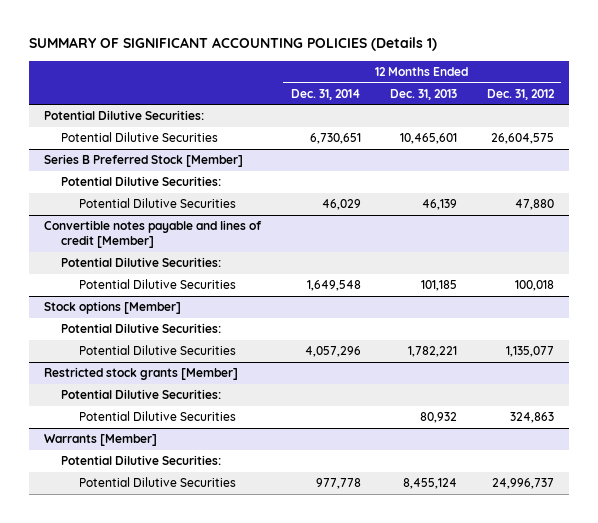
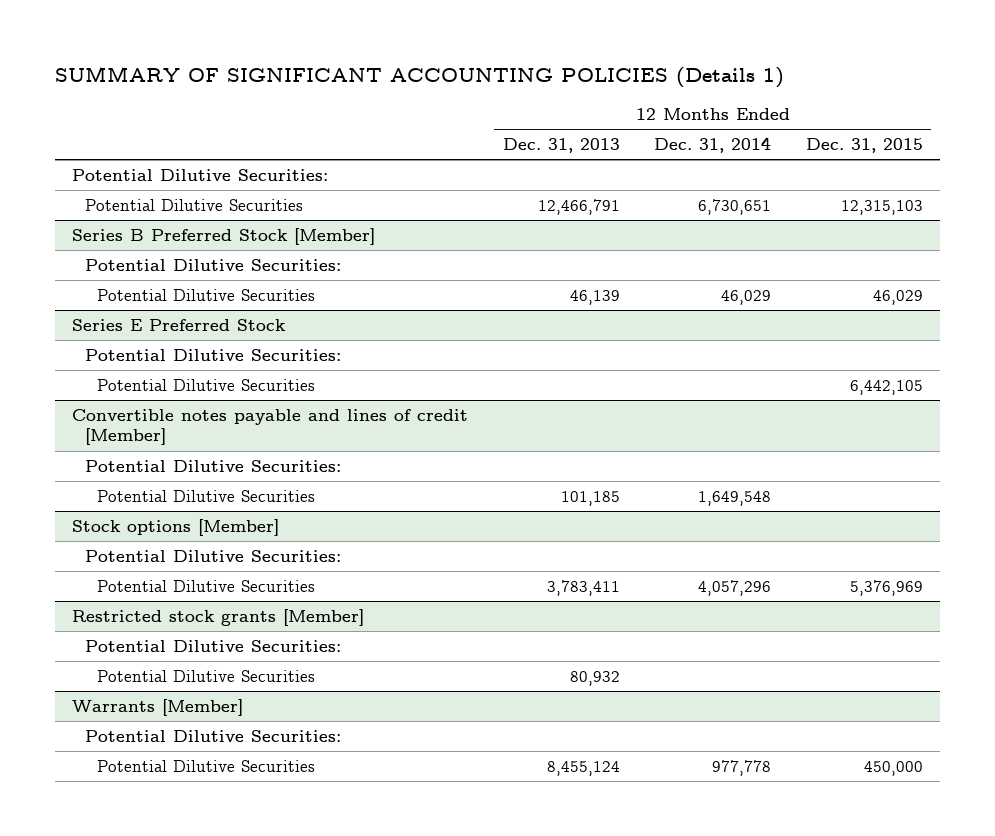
[486,88,555,100] Dec. 31, 2012 -> none
none -> [805,138,923,154] Dec. 31, 2015
[400,133,458,145] 10,465,601 -> [537,198,620,215] 12,466,791
none -> [72,318,287,331] Series E Preferred Stock
none -> [84,348,341,361] Potential Dilutive Securities:
none -> [96,378,315,391] Potential Dilutive Securities
[408,346,458,358] 1,782,221 -> [546,579,620,596] 3,783,411

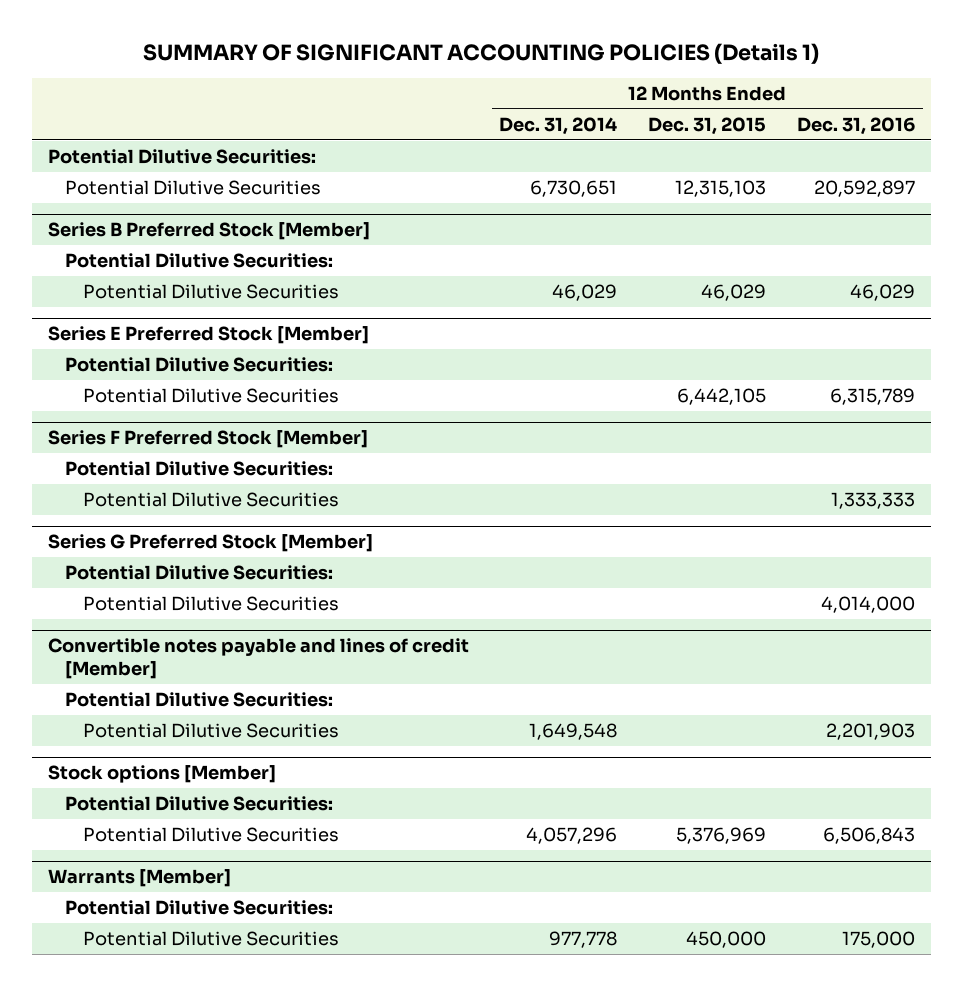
[502,138,620,154] Dec. 31, 2013 -> none
none -> [797,116,916,135] Dec. 31, 2016
[72,318,287,331] Series E Preferred Stock -> [47,326,369,345] Series E Preferred Stock [Member]
none -> [47,430,368,449] Series F Preferred Stock [Member]
none -> [65,460,334,476] Potential Dilutive Securities:
none -> [83,491,340,507] Potential Dilutive Securities
none -> [47,534,373,553] Series G Preferred Stock [Member]
none -> [65,564,334,580] Potential Dilutive Securities:
none -> [83,595,340,611] Potential Dilutive Securities
[72,608,365,626] Restricted stock grants [Member] -> none
[84,639,341,652] Potential Dilutive Securities: -> none
[96,669,315,682] Potential Dilutive Securities -> none

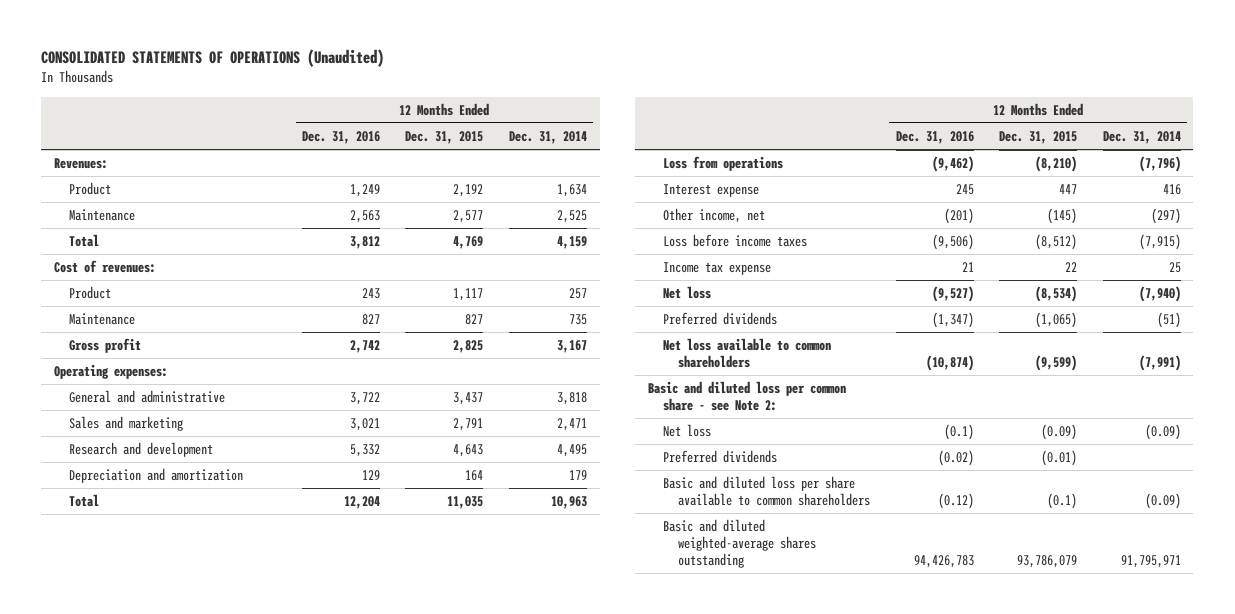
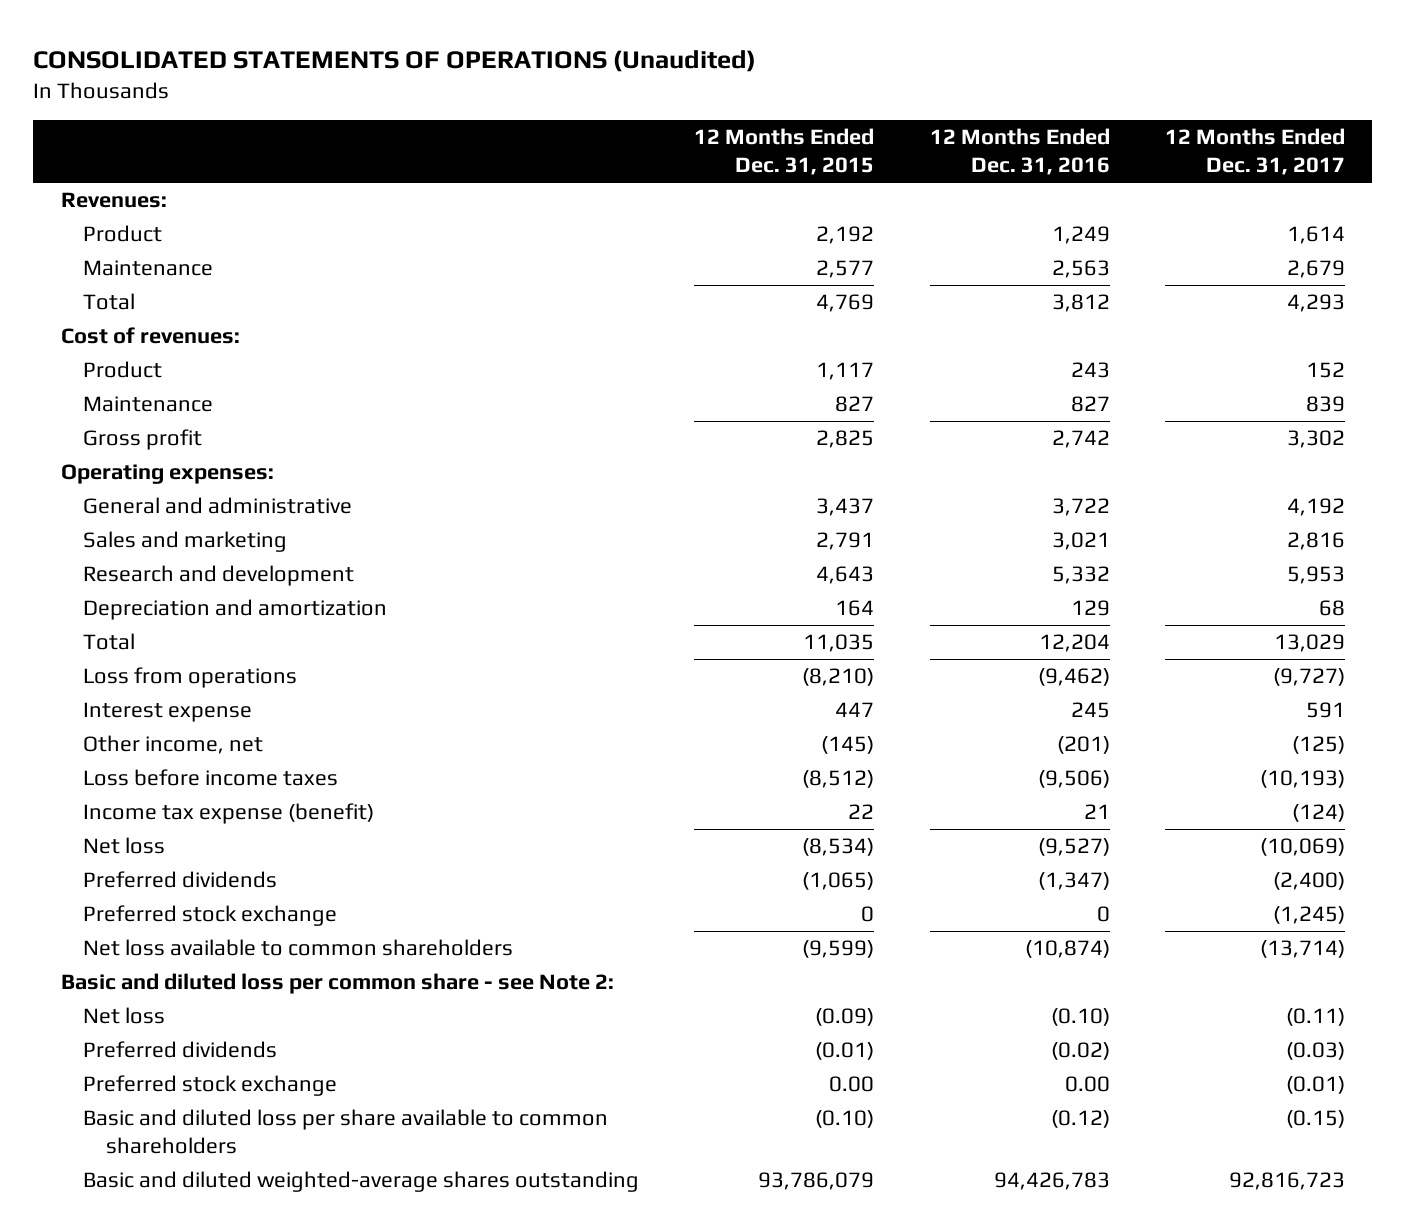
[508,131,587,145] Dec. 31, 2014 -> none
none -> [1164,128,1345,176] 12 Months Ended Dec. 31, 2017
[662,262,771,276] Income tax expense -> [83,803,375,825] Income tax expense (benefit)
none -> [83,905,338,927] Preferred stock exchange
[943,424,974,441] (0.1) -> [1050,1008,1110,1027] (0.10)
none -> [83,1075,338,1097] Preferred stock exchange
[1047,493,1078,510] (0.1) -> [815,1110,875,1129] (0.10)

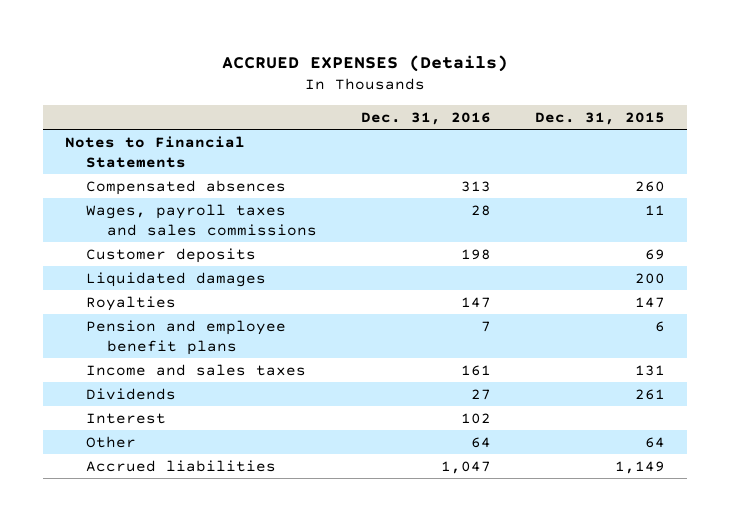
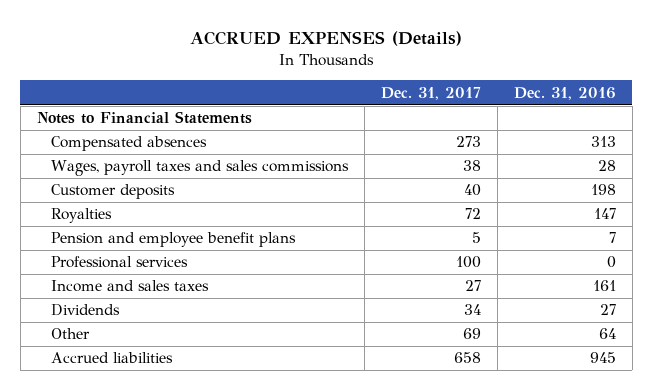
[535,112,666,126] Dec. 31, 2015 -> none
none -> [380,86,481,100] Dec. 31, 2017
[86,271,267,287] Liquidated damages -> none
none -> [50,256,188,269] Professional services
[86,412,167,424] Interest -> none
[440,460,491,474] 1,047 -> [589,352,616,364] 945

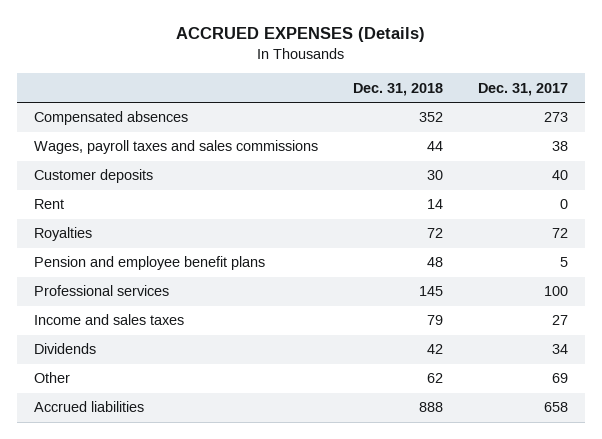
[513,86,616,100] Dec. 31, 2016 -> none
none -> [353,82,444,96] Dec. 31, 2018
[36,111,252,125] Notes to Financial Statements -> none
none -> [34,199,65,210] Rent

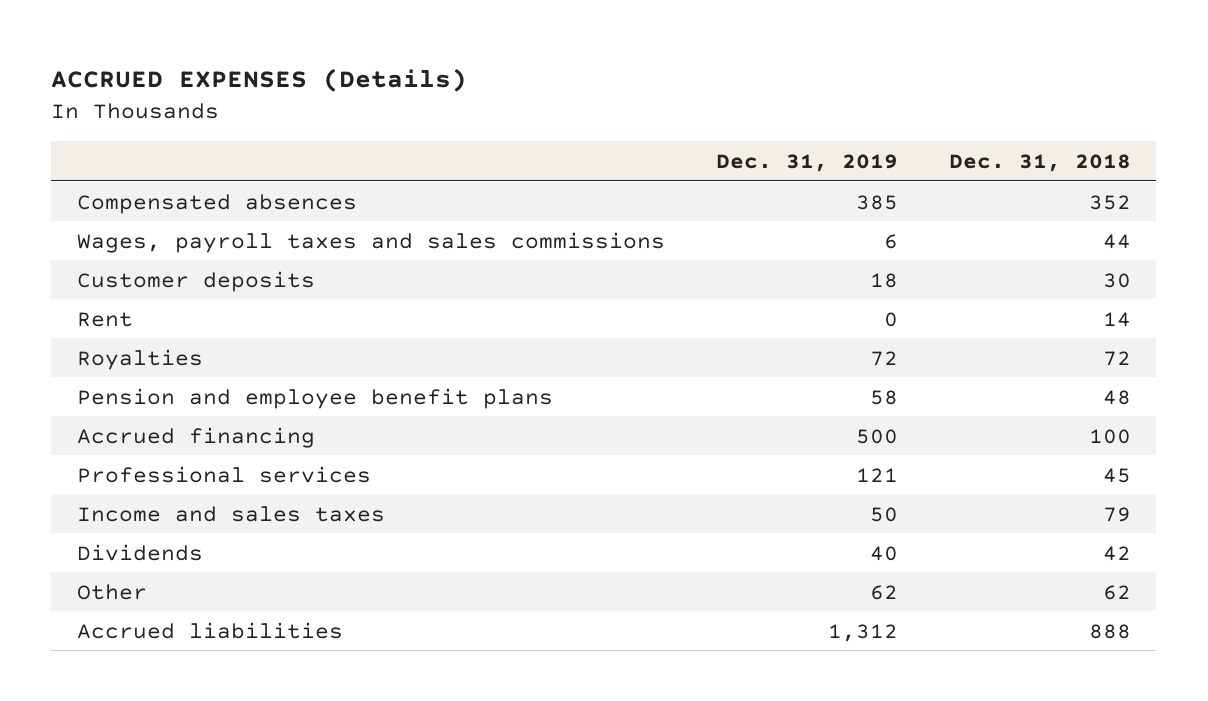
[477,82,568,96] Dec. 31, 2017 -> none
none -> [715,153,898,172] Dec. 31, 2019
none -> [76,426,315,448] Accrued financing
[419,286,444,297] 145 -> [1102,467,1131,483] 45

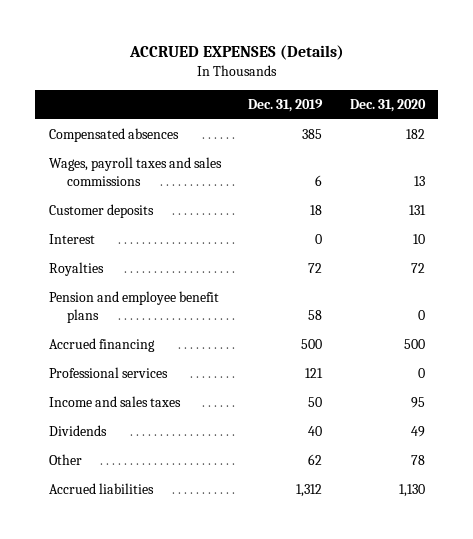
[948,153,1131,172] Dec. 31, 2018 -> none
none -> [349,99,426,113] Dec. 31, 2020
[76,311,133,327] Rent -> none
none -> [48,234,95,245] Interest

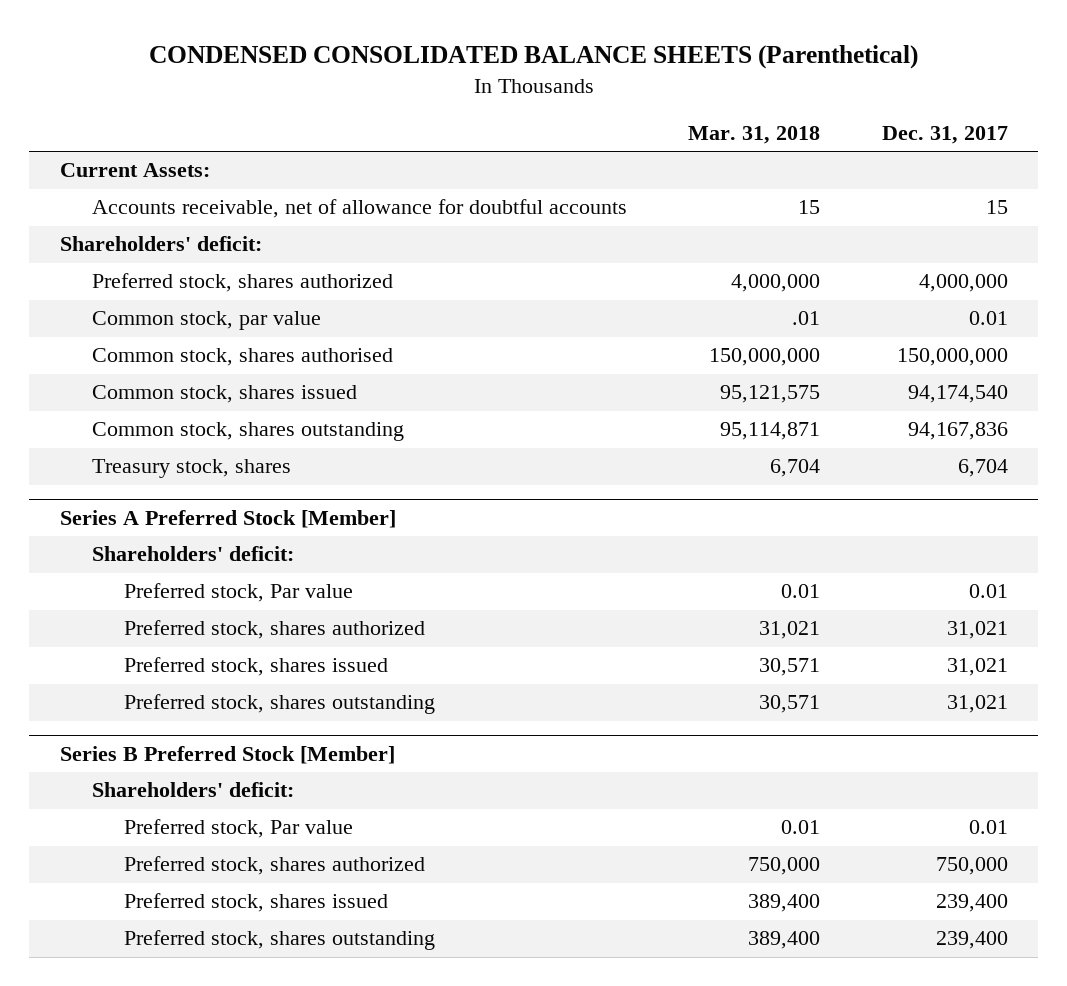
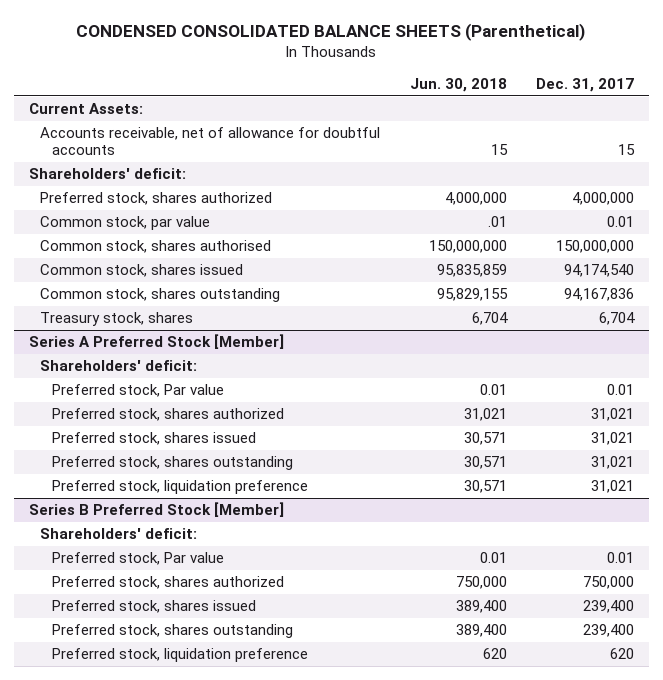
[688,126,821,145] Mar. 31, 2018 -> none
none -> [409,78,507,93] Jun. 30, 2018
none -> [52,480,309,495] Preferred stock, liquidation preference
none -> [52,648,309,663] Preferred stock, liquidation preference

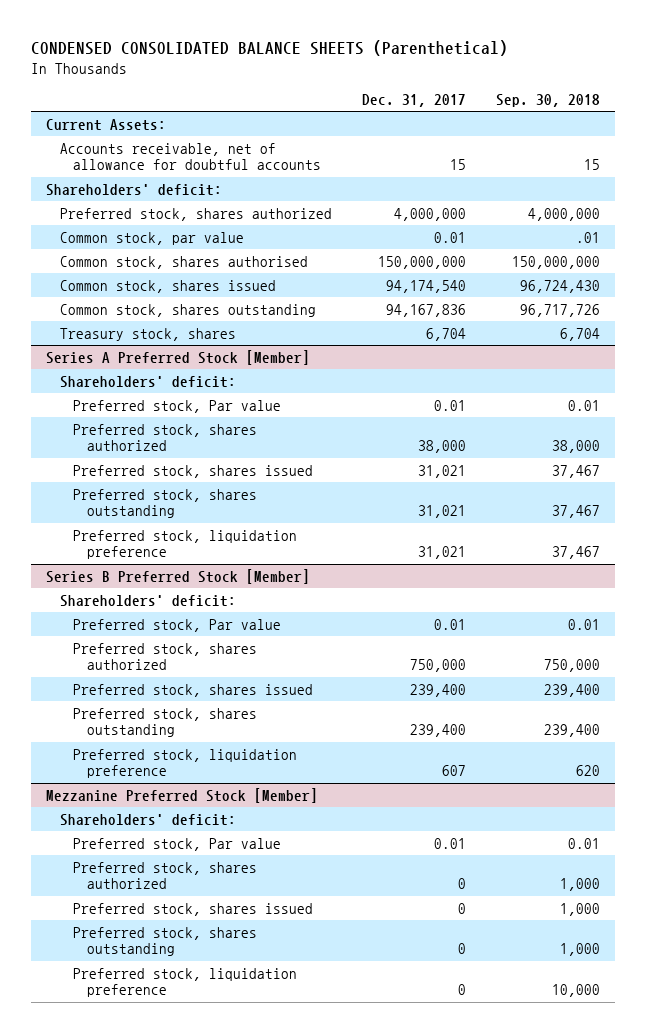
[409,78,507,93] Jun. 30, 2018 -> none
none -> [496,93,601,107] Sep. 30, 2018
[590,408,634,422] 31,021 -> [417,440,466,454] 38,000
[609,648,634,660] 620 -> [441,765,466,777] 607
none -> [46,787,319,803] Mezzanine Preferred Stock [Member]
none -> [59,813,236,826] Shareholders' deficit:
none -> [73,837,282,851] Preferred stock, Par value
none -> [73,861,258,890] Preferred stock, shares authorized
none -> [73,902,314,916] Preferred stock, shares issued
none -> [73,926,258,957] Preferred stock, shares outstanding
none -> [73,967,298,998] Preferred stock, liquidation preference

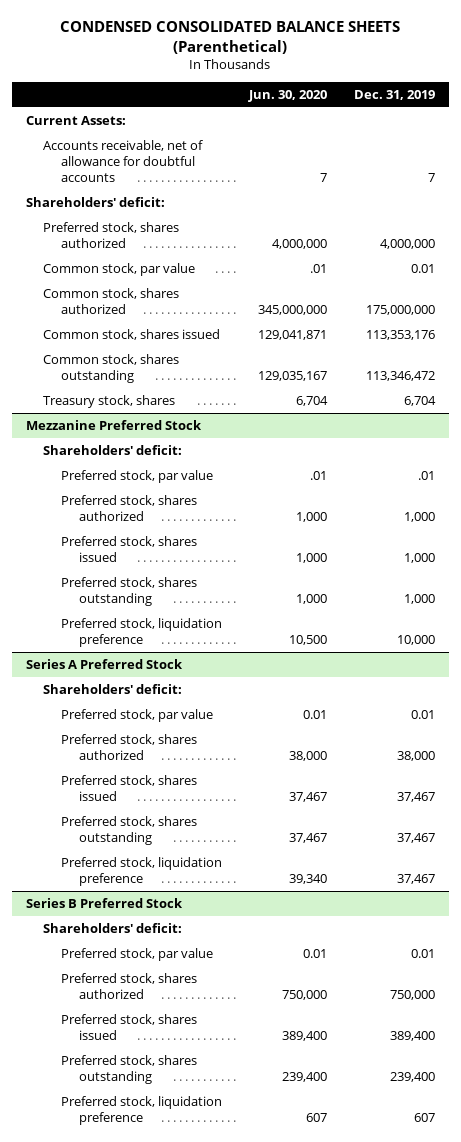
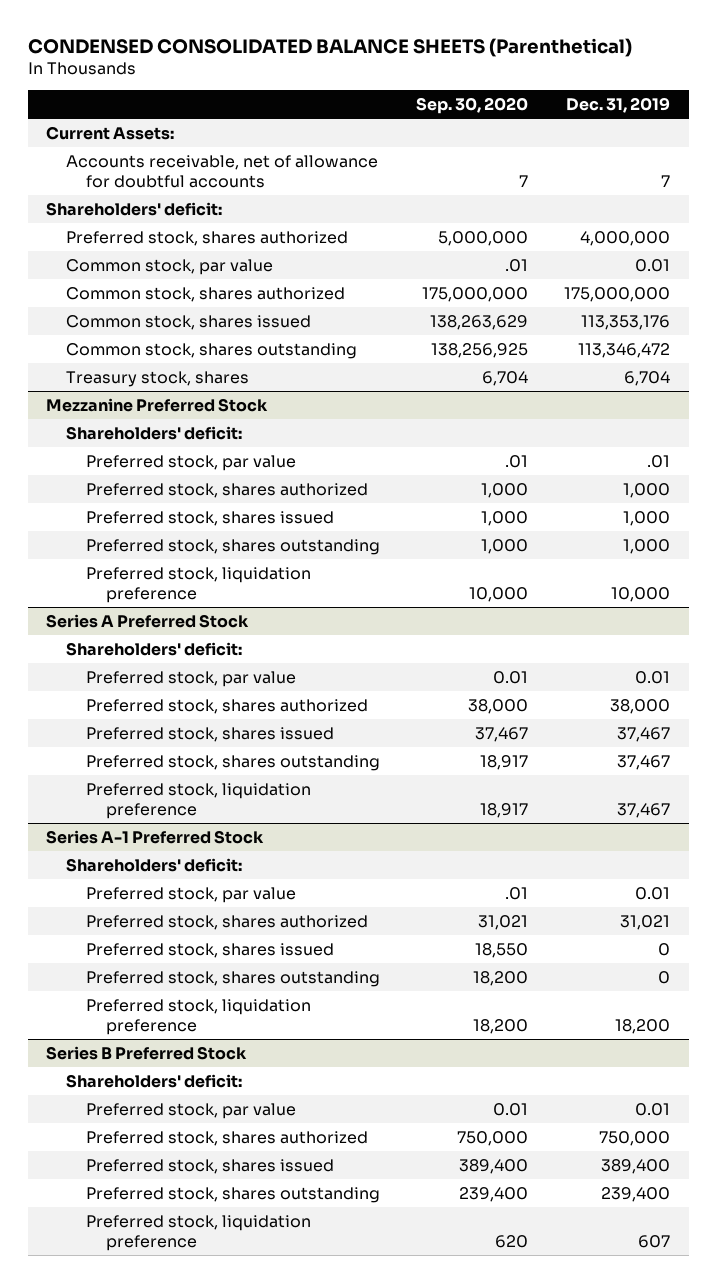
[248,89,328,102] Jun. 30, 2020 -> none
none -> [416,97,529,115] Sep. 30, 2020
none -> [45,829,264,844] Series A-1 Preferred Stock
none -> [65,857,242,872] Shareholders' deficit:
none -> [85,886,296,903] Preferred stock, par value
none -> [85,914,368,930] Preferred stock, shares authorized
none -> [85,942,334,958] Preferred stock, shares issued
none -> [85,970,380,987] Preferred stock, shares outstanding
none -> [85,998,311,1035] Preferred stock, liquidation preference

